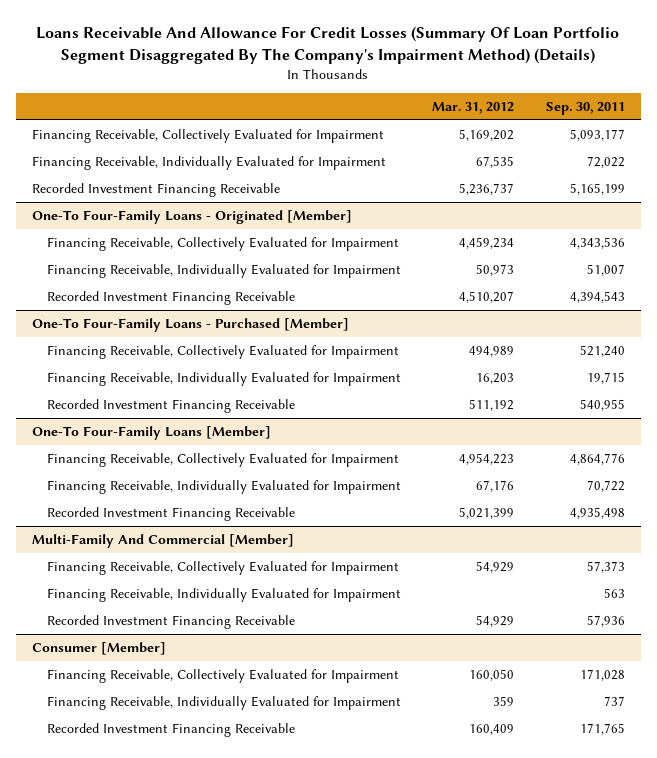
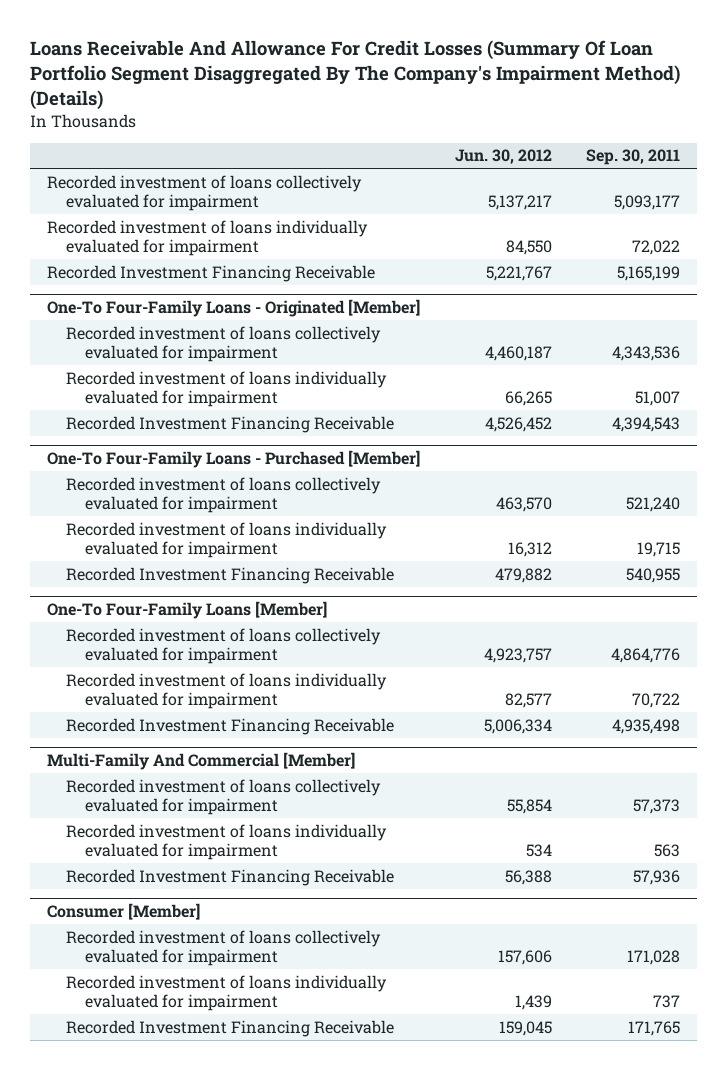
[432,101,515,114] Mar. 31, 2012 -> none
none -> [454,149,552,165] Jun. 30, 2012
[31,128,384,143] Financing Receivable, Collectively Evaluated for Impairment -> [47,174,363,211] Recorded investment of loans collectively evaluated for impairment
[31,155,386,170] Financing Receivable, Individually Evaluated for Impairment -> [47,219,369,256] Recorded investment of loans individually evaluated for impairment
[46,236,399,251] Financing Receivable, Collectively Evaluated for Impairment -> [66,325,382,362] Recorded investment of loans collectively evaluated for impairment
[46,263,401,278] Financing Receivable, Individually Evaluated for Impairment -> [66,370,388,407] Recorded investment of loans individually evaluated for impairment
[46,344,399,359] Financing Receivable, Collectively Evaluated for Impairment -> [66,476,382,513] Recorded investment of loans collectively evaluated for impairment
[46,371,401,386] Financing Receivable, Individually Evaluated for Impairment -> [66,521,388,558] Recorded investment of loans individually evaluated for impairment
[46,452,399,467] Financing Receivable, Collectively Evaluated for Impairment -> [66,627,382,664] Recorded investment of loans collectively evaluated for impairment
[46,479,401,494] Financing Receivable, Individually Evaluated for Impairment -> [66,672,388,709] Recorded investment of loans individually evaluated for impairment
[46,560,399,575] Financing Receivable, Collectively Evaluated for Impairment -> [66,778,382,815] Recorded investment of loans collectively evaluated for impairment
[46,587,401,602] Financing Receivable, Individually Evaluated for Impairment -> [66,823,388,860] Recorded investment of loans individually evaluated for impairment
[46,668,399,683] Financing Receivable, Collectively Evaluated for Impairment -> [66,929,382,966] Recorded investment of loans collectively evaluated for impairment
[46,695,401,710] Financing Receivable, Individually Evaluated for Impairment -> [66,974,388,1011] Recorded investment of loans individually evaluated for impairment

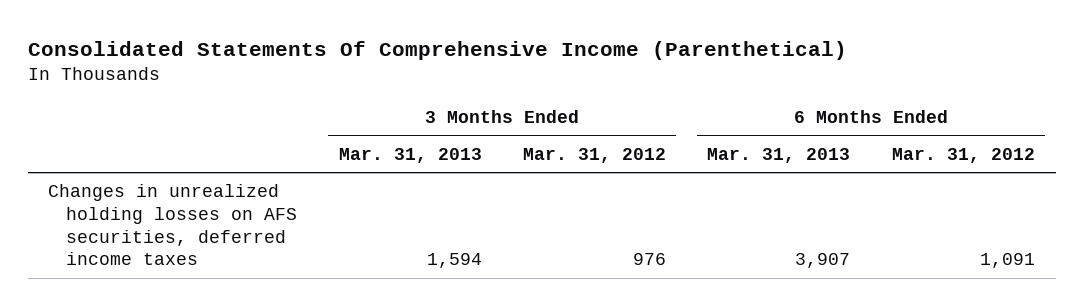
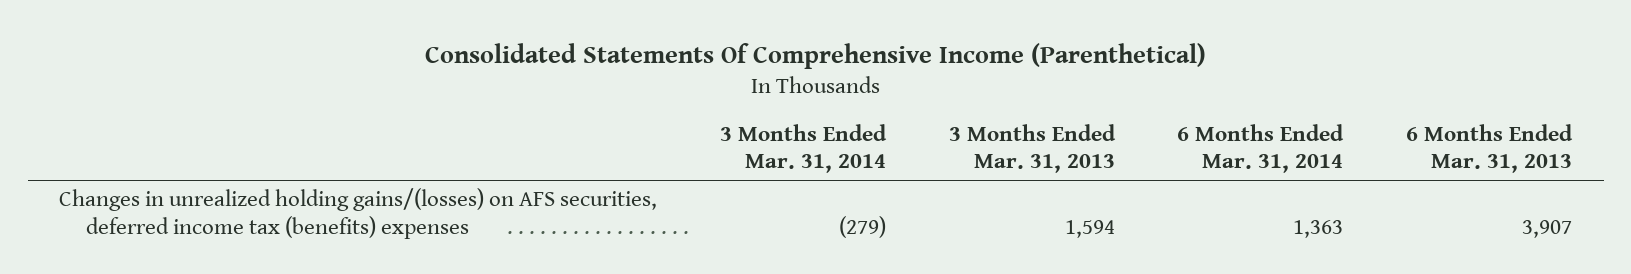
[523,148,667,164] Mar. 31, 2012 -> none
[891,148,1035,164] Mar. 31, 2012 -> none
none -> [719,123,887,174] 3 Months Ended Mar. 31, 2014
none -> [1177,123,1345,174] 6 Months Ended Mar. 31, 2014
[48,184,298,266] Changes in unrealized holding losses on AFS securities, deferred income taxes -> [59,188,658,240] Changes in unrealized holding gains/(losses) on AFS securities, deferred income tax (benefits) expenses

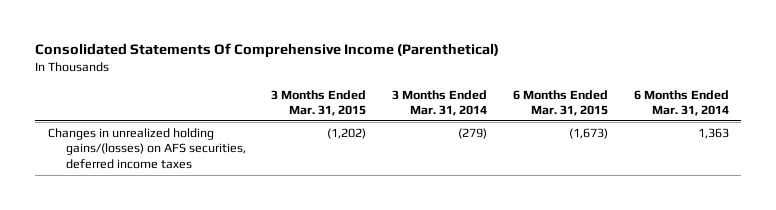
[948,123,1116,174] 3 Months Ended Mar. 31, 2013 -> none
[1406,123,1574,174] 6 Months Ended Mar. 31, 2013 -> none
none -> [271,89,367,117] 3 Months Ended Mar. 31, 2015
none -> [512,89,608,117] 6 Months Ended Mar. 31, 2015
[59,188,658,240] Changes in unrealized holding gains/(losses) on AFS securities, deferred income tax (benefits) expenses -> [47,127,246,170] Changes in unrealized holding gains/(losses) on AFS securities, deferred income taxes

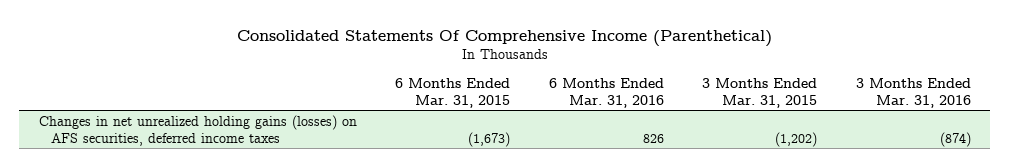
[392,89,488,117] 3 Months Ended Mar. 31, 2014 -> none
[633,89,729,117] 6 Months Ended Mar. 31, 2014 -> none
none -> [548,77,664,108] 6 Months Ended Mar. 31, 2016
none -> [855,77,971,108] 3 Months Ended Mar. 31, 2016
[47,127,246,170] Changes in unrealized holding gains/(losses) on AFS securities, deferred income taxes -> [38,114,357,146] Changes in net unrealized holding gains (losses) on AFS securities, deferred income taxes

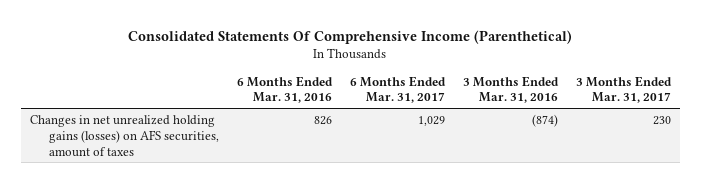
[395,77,511,108] 6 Months Ended Mar. 31, 2015 -> none
[702,77,818,108] 3 Months Ended Mar. 31, 2015 -> none
none -> [349,75,446,104] 6 Months Ended Mar. 31, 2017
none -> [576,75,673,104] 3 Months Ended Mar. 31, 2017
[38,114,357,146] Changes in net unrealized holding gains (losses) on AFS securities, deferred income taxes -> [29,114,219,157] Changes in net unrealized holding gains (losses) on AFS securities, amount of taxes

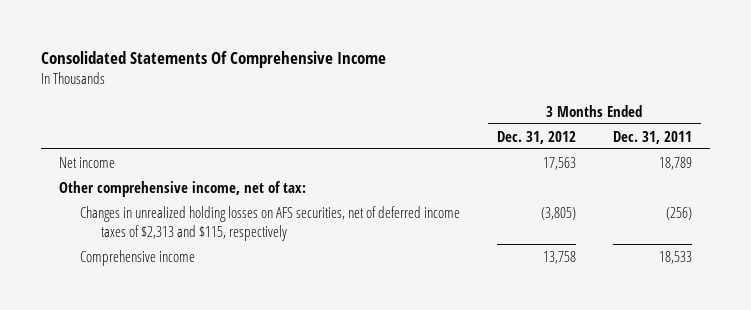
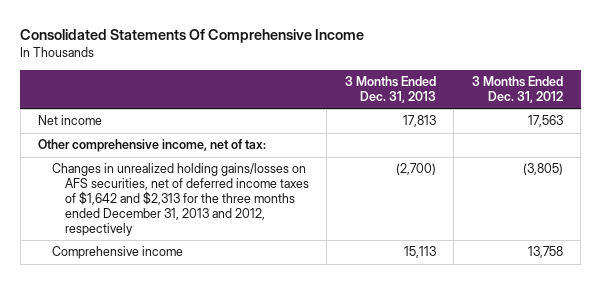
[612,130,692,144] Dec. 31, 2011 -> none
none -> [344,76,436,103] 3 Months Ended Dec. 31, 2013
[80,205,461,241] Changes in unrealized holding losses on AFS securities, net of deferred income taxes of $2,313 and $115, respectively -> [51,163,309,236] Changes in unrealized holding gains/losses on AFS securities, net of deferred income taxes of $1,642 and $2,313 for the three months ended December 31, 2013 and 2012, respectively

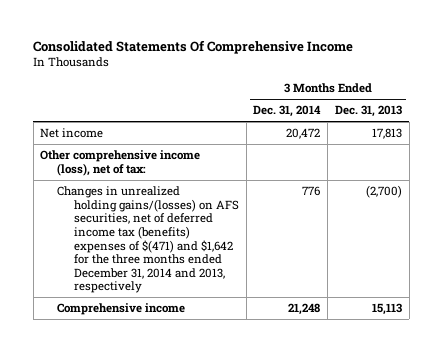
[471,76,563,103] 3 Months Ended Dec. 31, 2012 -> none
none -> [253,105,322,118] Dec. 31, 2014
[38,139,267,153] Other comprehensive income, net of tax: -> [40,150,201,176] Other comprehensive income (loss), net of tax:
[51,163,309,236] Changes in unrealized holding gains/losses on AFS securities, net of deferred income taxes of $1,642 and $2,313 for the three months ended December 31, 2013 and 2012, respectively -> [57,186,239,294] Changes in unrealized holding gains/(losses) on AFS securities, net of deferred income tax (benefits) expenses of $(471) and $1,642 for the three months ended December 31, 2014 and 2013, respectively

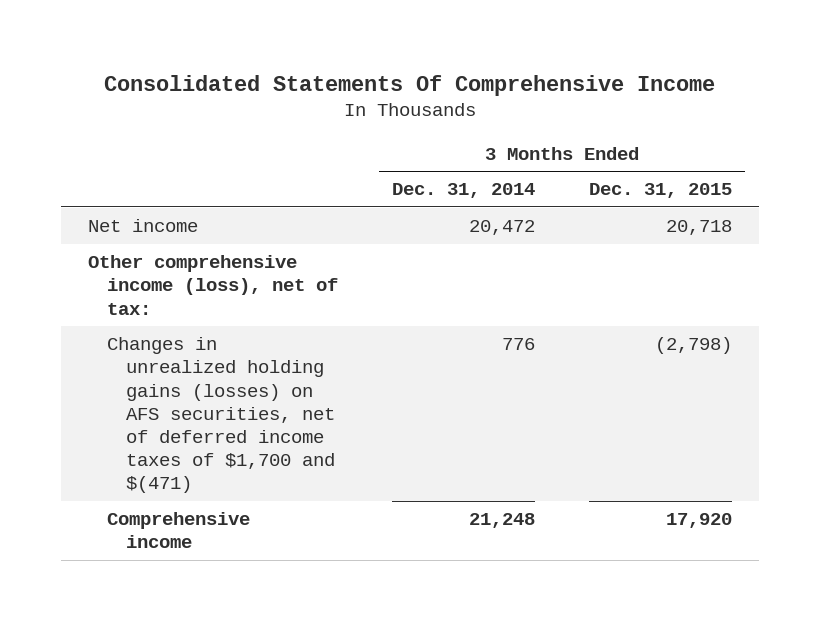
[334,105,402,118] Dec. 31, 2013 -> none
none -> [588,183,732,199] Dec. 31, 2015
[57,186,239,294] Changes in unrealized holding gains/(losses) on AFS securities, net of deferred income tax (benefits) expenses of $(471) and $1,642 for the three months ended December 31, 2014 and 2013, respectively -> [107,337,336,494] Changes in unrealized holding gains (losses) on AFS securities, net of deferred income taxes of $1,700 and $(471)

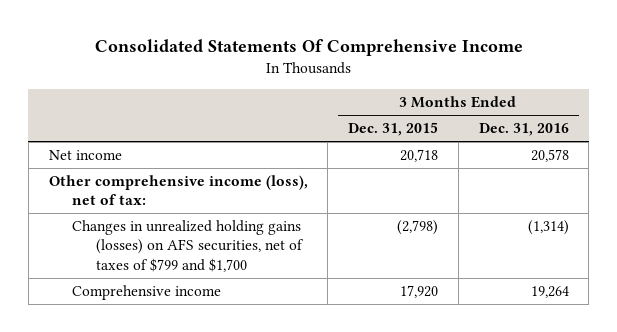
[392,183,536,199] Dec. 31, 2014 -> none
none -> [478,123,569,137] Dec. 31, 2016
[107,337,336,494] Changes in unrealized holding gains (losses) on AFS securities, net of deferred income taxes of $1,700 and $(471) -> [72,220,305,272] Changes in unrealized holding gains (losses) on AFS securities, net of taxes of $799 and $1,700

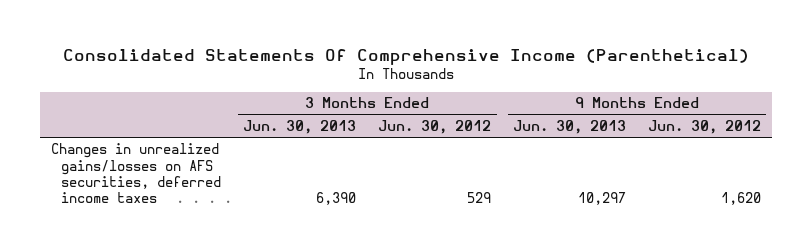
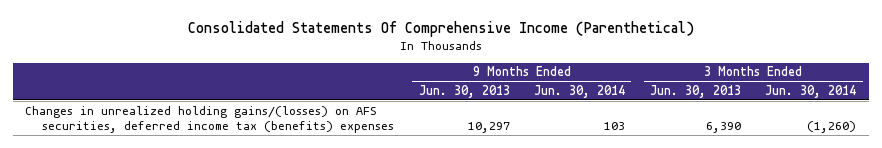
[378,119,492,134] Jun. 30, 2012 -> none
[647,119,761,134] Jun. 30, 2012 -> none
none -> [534,84,626,98] Jun. 30, 2014
none -> [765,84,857,98] Jun. 30, 2014
[51,143,222,204] Changes in unrealized gains/losses on AFS securities, deferred income taxes -> [25,105,394,133] Changes in unrealized holding gains/(losses) on AFS securities, deferred income tax (benefits) expenses

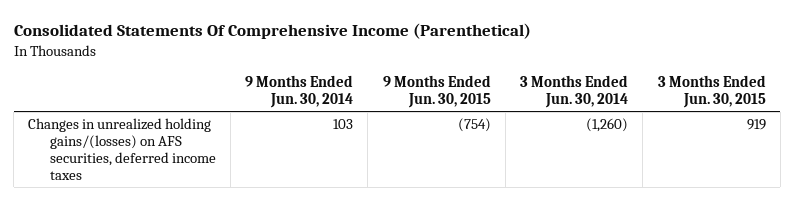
[418,84,510,98] Jun. 30, 2013 -> none
[649,84,741,98] Jun. 30, 2013 -> none
none -> [382,75,491,109] 9 Months Ended Jun. 30, 2015
none -> [657,75,766,109] 3 Months Ended Jun. 30, 2015
[25,105,394,133] Changes in unrealized holding gains/(losses) on AFS securities, deferred income tax (benefits) expenses -> [28,117,216,180] Changes in unrealized holding gains/(losses) on AFS securities, deferred income taxes

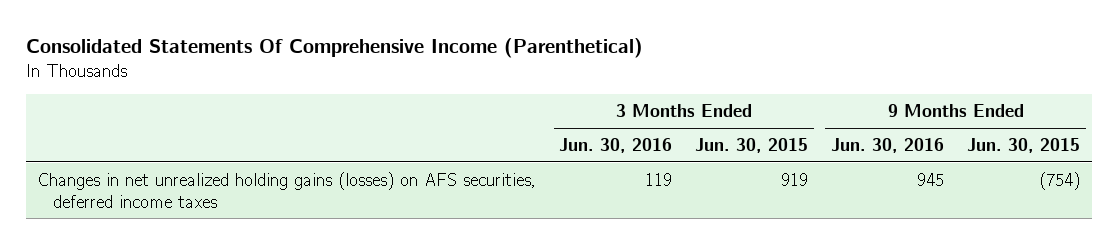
[245,75,354,109] 9 Months Ended Jun. 30, 2014 -> none
[520,75,629,109] 3 Months Ended Jun. 30, 2014 -> none
none -> [559,138,673,154] Jun. 30, 2016
none -> [831,138,945,154] Jun. 30, 2016
[28,117,216,180] Changes in unrealized holding gains/(losses) on AFS securities, deferred income taxes -> [37,171,537,208] Changes in net unrealized holding gains (losses) on AFS securities, deferred income taxes

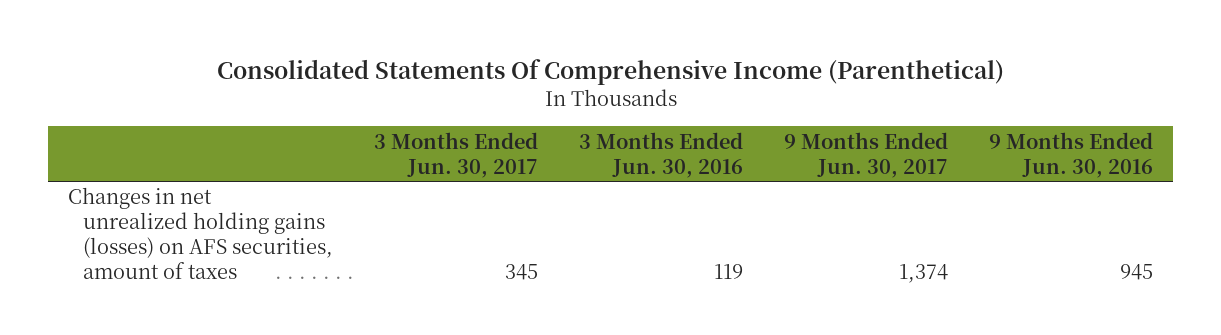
[695,138,809,154] Jun. 30, 2015 -> none
[967,138,1081,154] Jun. 30, 2015 -> none
none -> [374,131,539,178] 3 Months Ended Jun. 30, 2017
none -> [784,131,949,178] 9 Months Ended Jun. 30, 2017
[37,171,537,208] Changes in net unrealized holding gains (losses) on AFS securities, deferred income taxes -> [68,187,334,279] Changes in net unrealized holding gains (losses) on AFS securities, amount of taxes

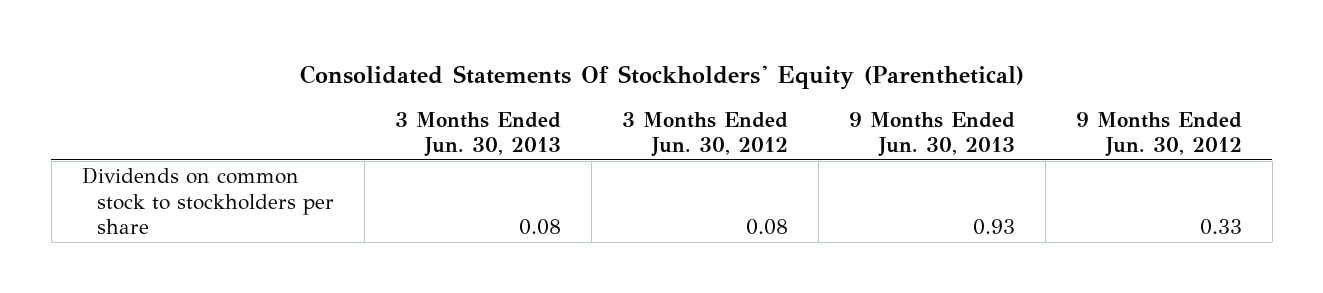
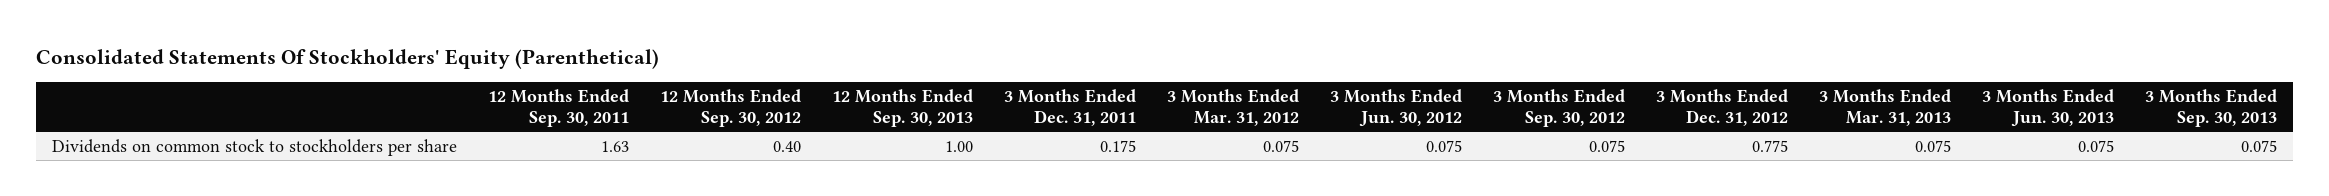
[848,111,1015,157] 9 Months Ended Jun. 30, 2013 -> none
[1075,111,1242,157] 9 Months Ended Jun. 30, 2012 -> none
none -> [487,89,629,128] 12 Months Ended Sep. 30, 2011
none -> [659,89,801,128] 12 Months Ended Sep. 30, 2012
none -> [831,89,973,128] 12 Months Ended Sep. 30, 2013
none -> [1003,89,1136,127] 3 Months Ended Dec. 31, 2011
none -> [1167,89,1300,127] 3 Months Ended Mar. 31, 2012
none -> [1493,89,1626,128] 3 Months Ended Sep. 30, 2012
none -> [1656,89,1789,127] 3 Months Ended Dec. 31, 2012
none -> [1819,89,1952,127] 3 Months Ended Mar. 31, 2013
none -> [2145,89,2278,128] 3 Months Ended Sep. 30, 2013
[518,218,561,235] 0.08 -> [2078,139,2115,152] 0.075
[745,218,788,235] 0.08 -> [1426,139,1463,152] 0.075

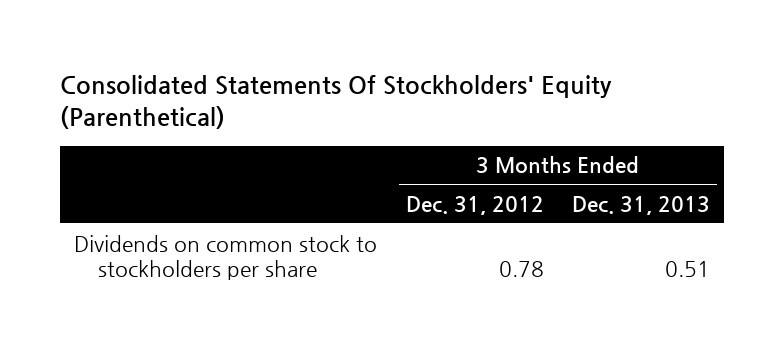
[487,89,629,128] 12 Months Ended Sep. 30, 2011 -> none
[659,89,801,128] 12 Months Ended Sep. 30, 2012 -> none
[831,89,973,128] 12 Months Ended Sep. 30, 2013 -> none
[1003,89,1136,127] 3 Months Ended Dec. 31, 2011 -> none
[1167,89,1300,127] 3 Months Ended Mar. 31, 2012 -> none
[1330,89,1463,128] 3 Months Ended Jun. 30, 2012 -> none
[1493,89,1626,128] 3 Months Ended Sep. 30, 2012 -> none
[1819,89,1952,127] 3 Months Ended Mar. 31, 2013 -> none
[1982,89,2115,128] 3 Months Ended Jun. 30, 2013 -> none
[2145,89,2278,128] 3 Months Ended Sep. 30, 2013 -> none
none -> [571,195,710,215] Dec. 31, 2013
[1752,139,1789,152] 0.775 -> [498,261,544,278] 0.78

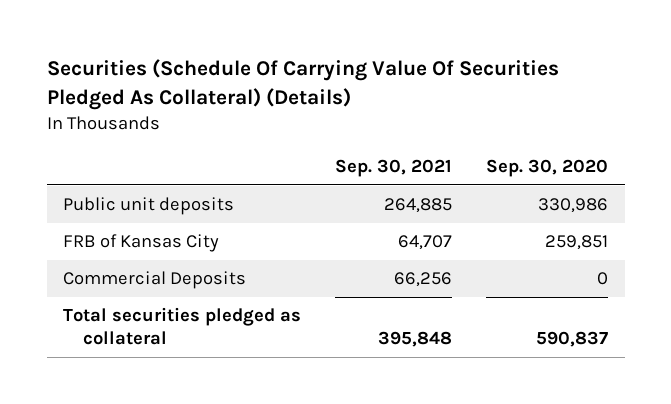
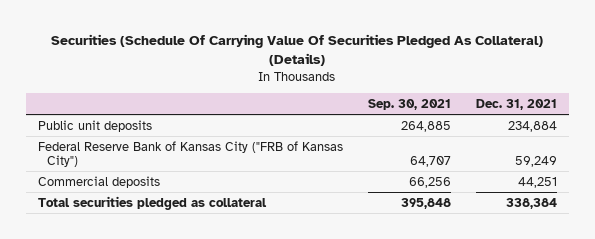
[485,158,608,177] Sep. 30, 2020 -> none
none -> [475,98,557,110] Dec. 31, 2021
[63,234,220,253] FRB of Kansas City -> [38,140,344,168] Federal Reserve Bank of Kansas City ("FRB of Kansas City")
[63,271,247,290] Commercial Deposits -> [38,175,161,188] Commercial deposits

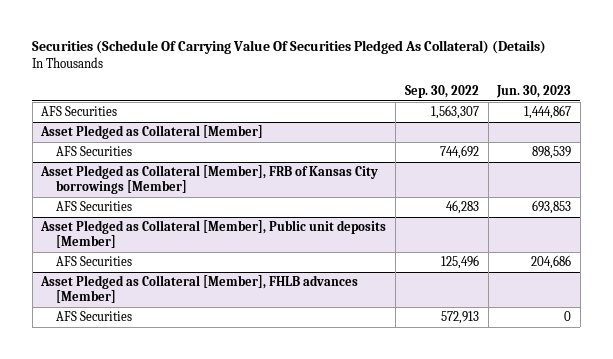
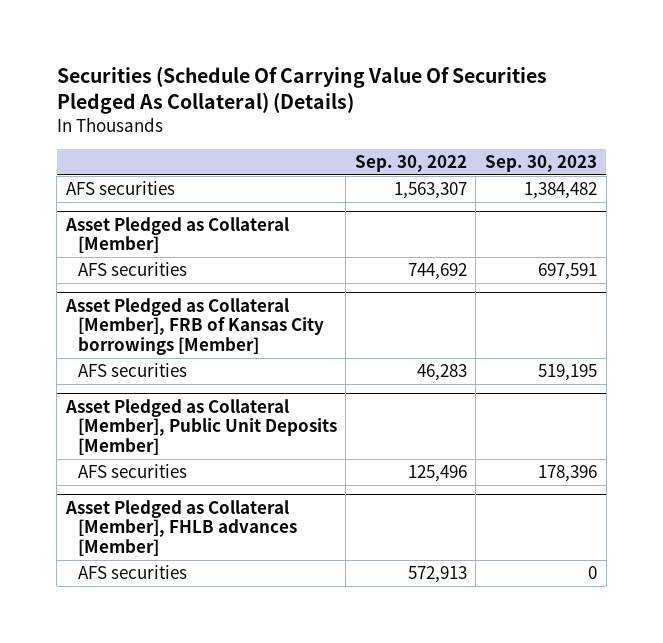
[496,84,572,98] Jun. 30, 2023 -> none
none -> [484,154,597,172] Sep. 30, 2023
[41,106,118,117] AFS Securities -> [65,181,175,196] AFS securities
[55,146,132,157] AFS Securities -> [77,262,187,277] AFS securities
[55,201,132,212] AFS Securities -> [77,363,187,378] AFS securities
[40,220,387,248] Asset Pledged as Collateral [Member], Public unit deposits [Member] -> [64,398,337,455] Asset Pledged as Collateral [Member], Public Unit Deposits [Member]
[55,256,132,267] AFS Securities -> [77,464,187,479] AFS securities
[55,311,132,322] AFS Securities -> [77,565,187,580] AFS securities

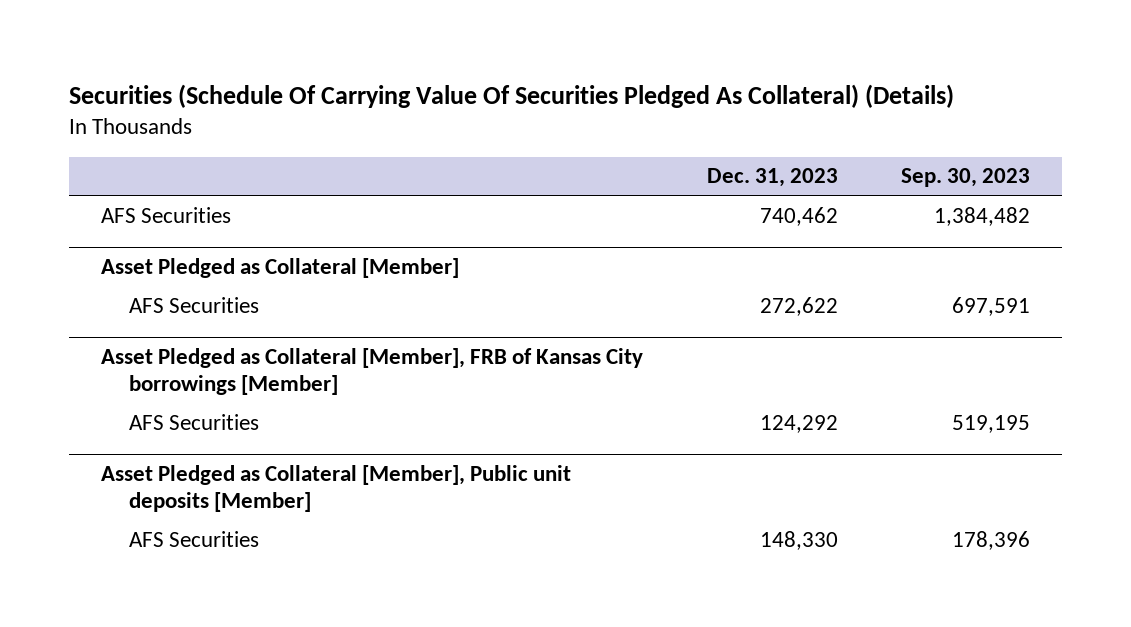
[354,154,467,172] Sep. 30, 2022 -> none
none -> [706,168,838,188] Dec. 31, 2023
[65,181,175,196] AFS securities -> [100,206,231,223] AFS Securities
[77,262,187,277] AFS securities -> [129,296,260,313] AFS Securities
[64,499,297,556] Asset Pledged as Collateral [Member], FHLB advances [Member] -> none
[77,565,187,580] AFS securities -> none
[77,363,187,378] AFS securities -> [129,413,260,430] AFS Securities
[64,398,337,455] Asset Pledged as Collateral [Member], Public Unit Deposits [Member] -> [100,465,571,513] Asset Pledged as Collateral [Member], Public unit deposits [Member]
[77,464,187,479] AFS securities -> [129,530,260,547] AFS Securities

